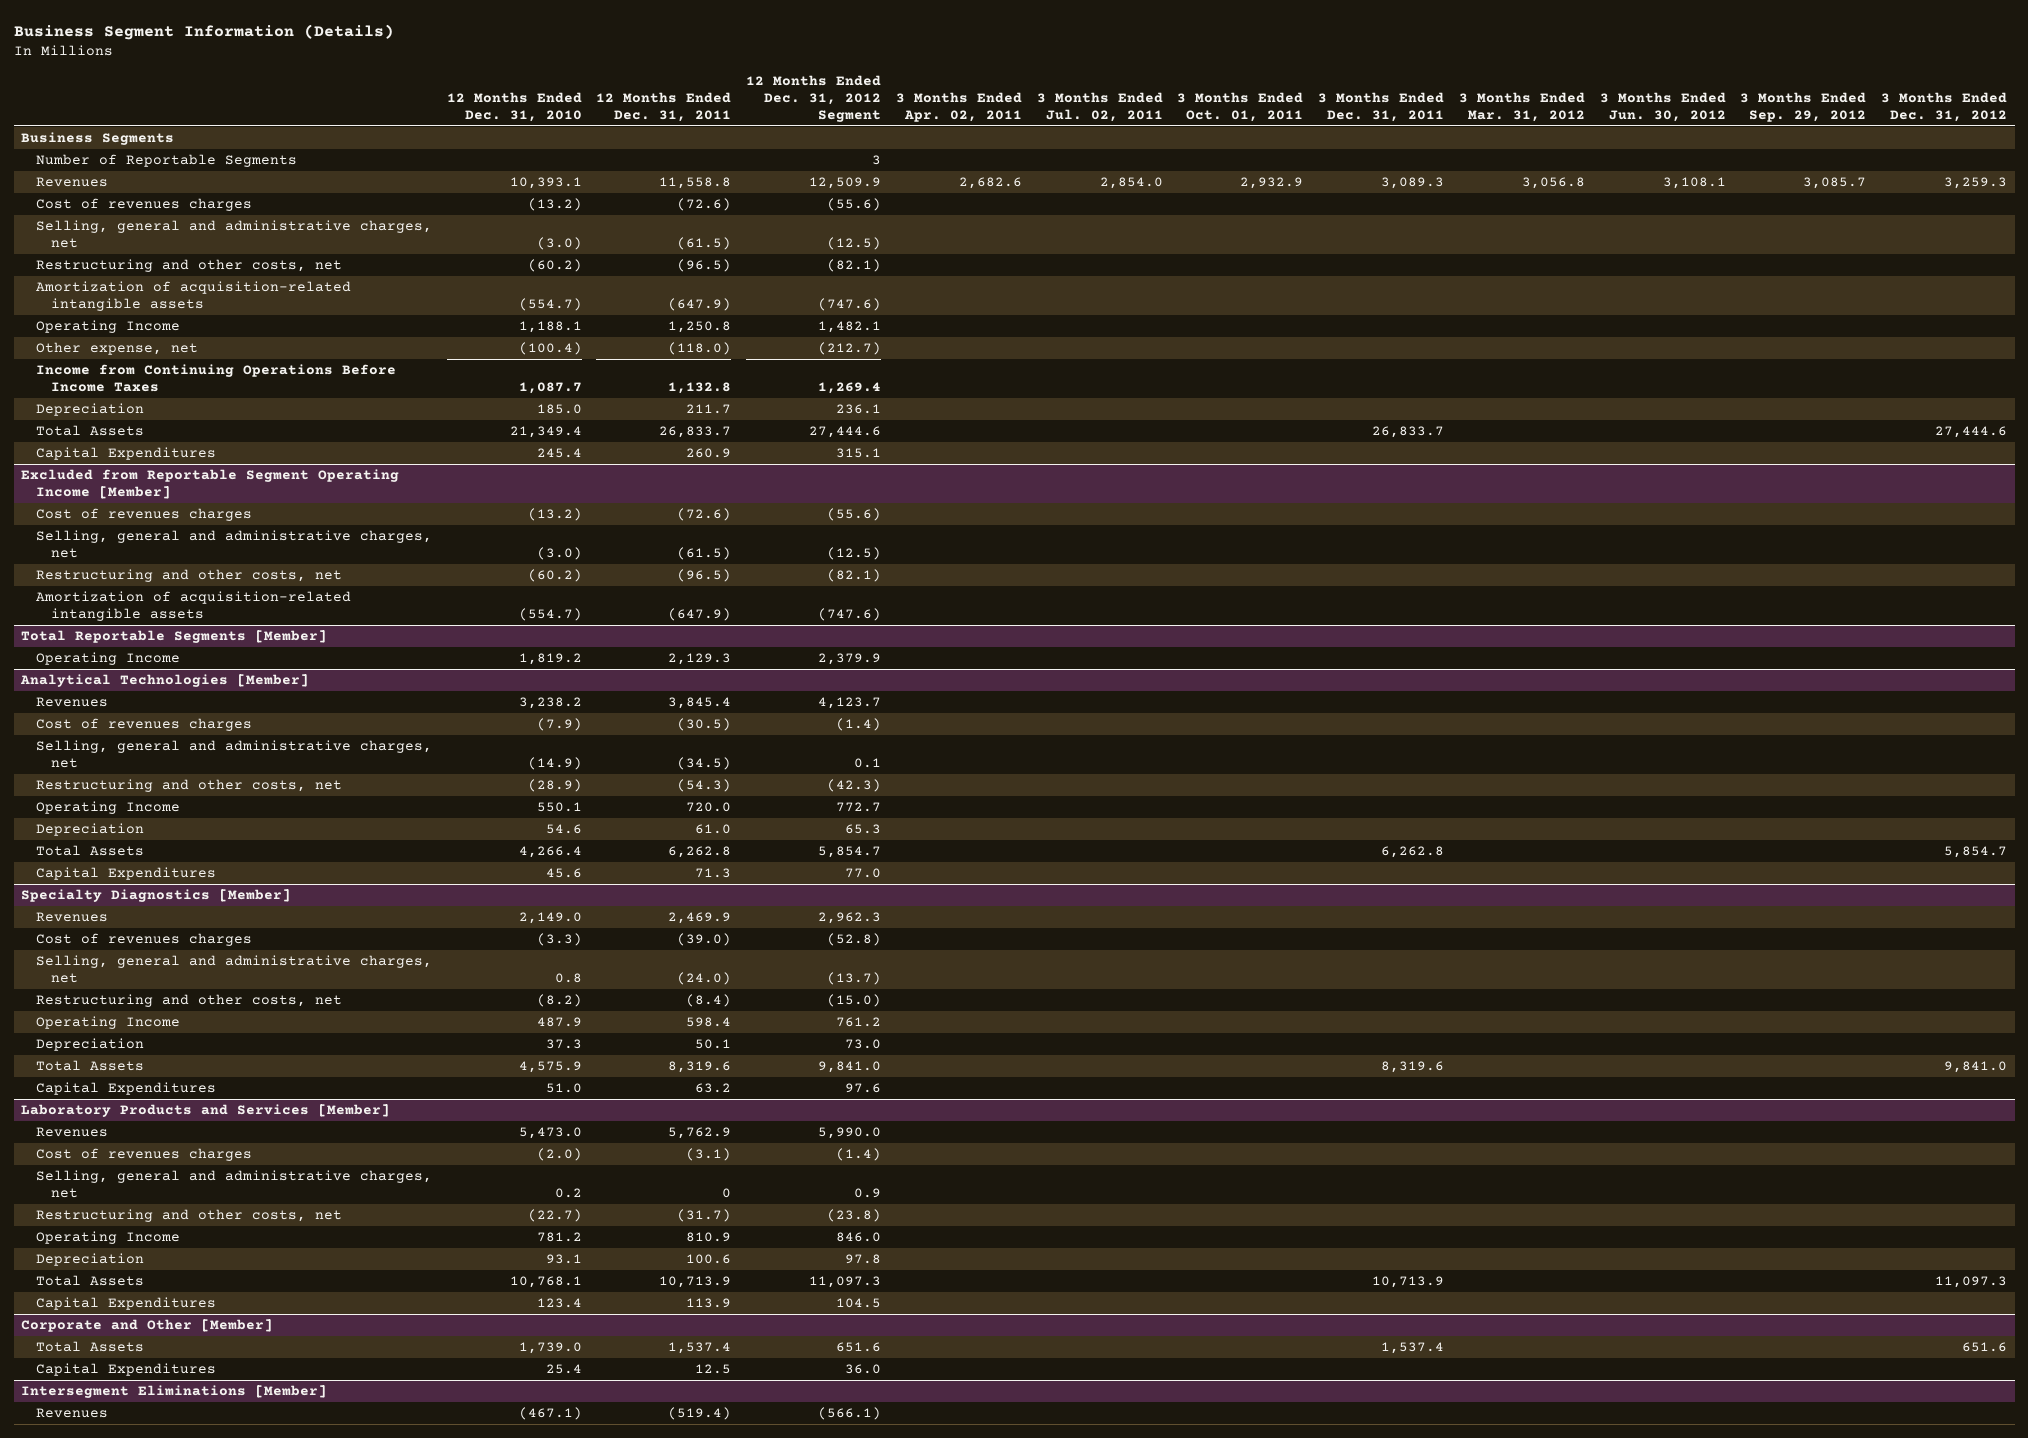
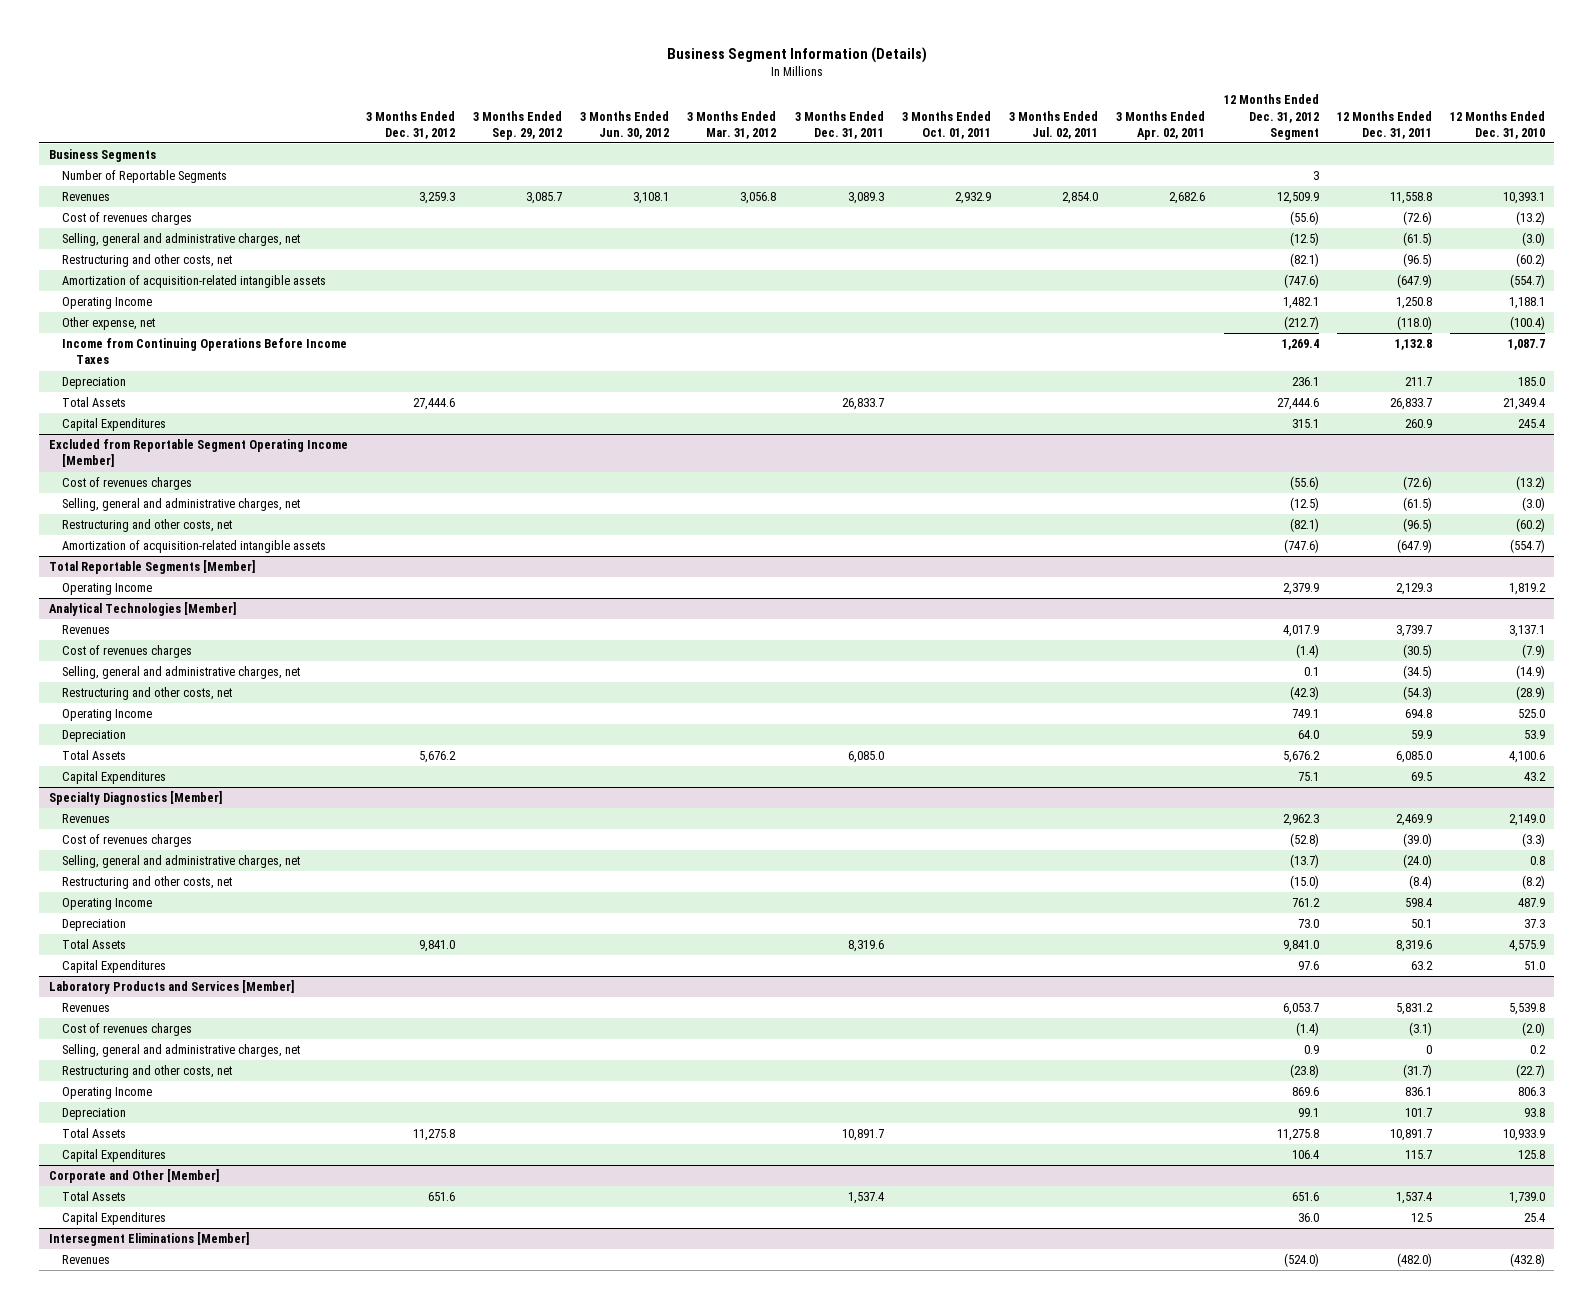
[518,697,582,710] 3,238.2 -> [1509,625,1546,638] 3,137.1
[668,697,732,710] 3,845.4 -> [1395,625,1432,638] 3,739.7
[818,697,882,710] 4,123.7 -> [1282,625,1319,638] 4,017.9
[536,802,582,813] 550.1 -> [1518,709,1546,719] 525.0
[686,802,732,813] 720.0 -> [1404,709,1432,719] 694.8
[836,802,882,813] 772.7 -> [1291,709,1319,719] 749.1
[545,824,582,835] 54.6 -> [1524,730,1546,740] 53.9
[695,824,732,835] 61.0 -> [1410,730,1432,740] 59.9
[845,824,882,835] 65.3 -> [1297,730,1319,740] 64.0
[518,846,582,859] 4,266.4 -> [1509,751,1546,764] 4,100.6
[668,846,732,859] 6,262.8 -> [1395,751,1432,764] 6,085.0
[818,846,882,859] 5,854.7 -> [1282,751,1320,764] 5,676.2
[1381,846,1445,859] 6,262.8 -> [847,751,884,764] 6,085.0
[1944,846,2008,859] 5,854.7 -> [418,751,456,764] 5,676.2
[545,868,582,879] 45.6 -> [1524,772,1547,782] 43.2
[695,868,732,879] 71.3 -> [1410,772,1432,782] 69.5
[845,868,882,879] 77.0 -> [1297,772,1319,782] 75.1
[518,1127,582,1140] 5,473.0 -> [1509,1003,1546,1016] 5,539.8
[668,1127,732,1140] 5,762.9 -> [1395,1003,1433,1016] 5,831.2
[818,1127,882,1140] 5,990.0 -> [1282,1003,1319,1016] 6,053.7
[536,1232,582,1243] 781.2 -> [1518,1087,1546,1097] 806.3
[686,1232,732,1243] 810.9 -> [1404,1087,1432,1097] 836.1
[836,1232,882,1243] 846.0 -> [1291,1087,1319,1097] 869.6
[545,1254,582,1265] 93.1 -> [1524,1108,1546,1118] 93.8
[686,1254,732,1265] 100.6 -> [1404,1108,1432,1118] 101.7
[845,1254,882,1265] 97.8 -> [1297,1108,1319,1118] 99.1
[509,1276,582,1289] 10,768.1 -> [1503,1129,1546,1142] 10,933.9
[659,1276,732,1289] 10,713.9 -> [1389,1129,1432,1142] 10,891.7
[809,1276,882,1289] 11,097.3 -> [1276,1129,1319,1142] 11,275.8
[1372,1276,1445,1289] 10,713.9 -> [841,1129,884,1142] 10,891.7
[1935,1276,2008,1289] 11,097.3 -> [412,1129,455,1142] 11,275.8
[536,1298,582,1309] 123.4 -> [1518,1150,1546,1160] 125.8
[686,1298,732,1309] 113.9 -> [1404,1150,1432,1160] 115.7
[836,1298,882,1309] 104.5 -> [1291,1150,1319,1160] 106.4
[518,1407,582,1421] (467.1) -> [1510,1253,1546,1268] (432.8)
[668,1407,732,1421] (519.4) -> [1396,1253,1432,1268] (482.0)
[818,1407,882,1421] (566.1) -> [1283,1253,1319,1268] (524.0)

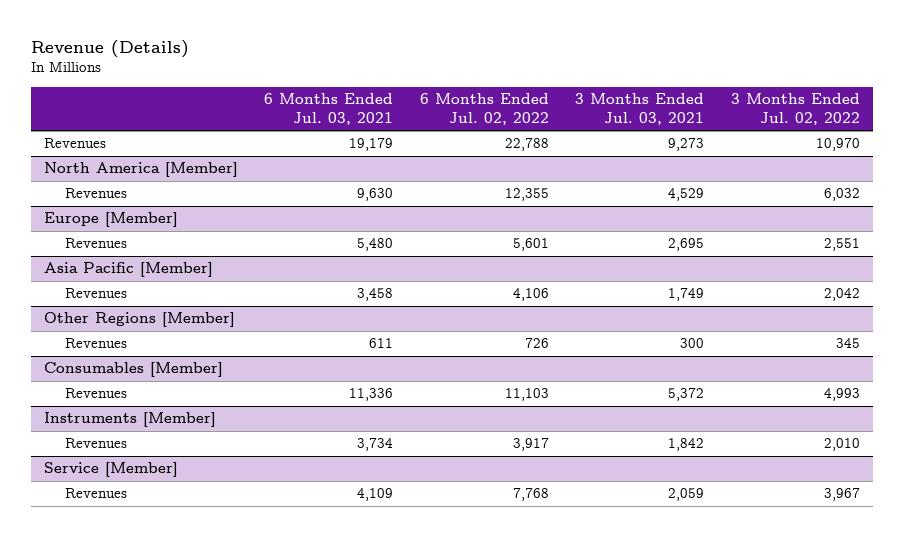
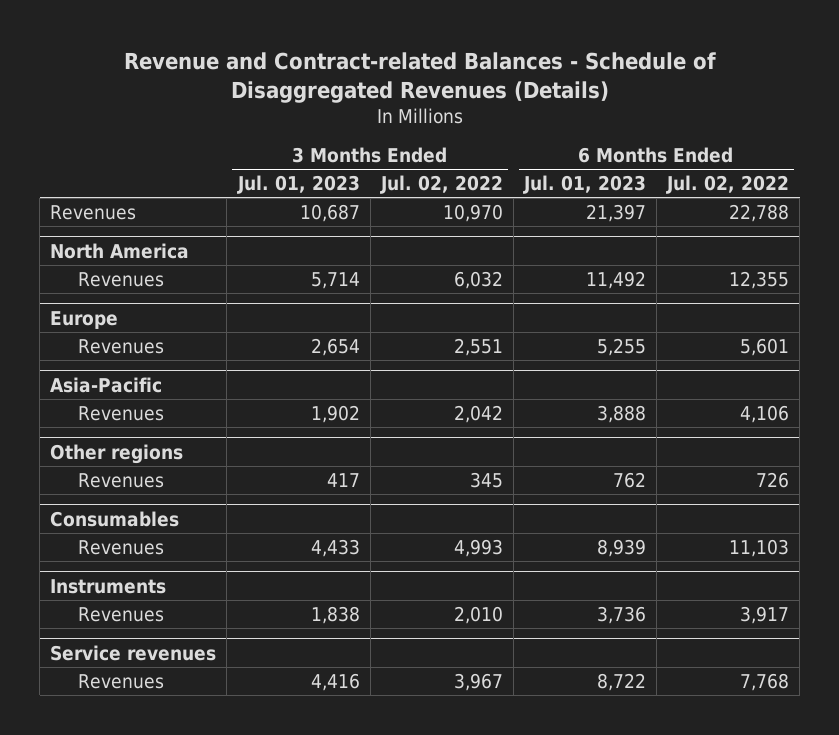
[30,40,189,59] Revenue (Details) -> [123,51,716,103] Revenue and Contract-related Balances - Schedule of Disaggregated Revenues (Details)
[264,93,394,125] 6 Months Ended Jul. 03, 2021 -> none
[575,93,705,125] 3 Months Ended Jul. 03, 2021 -> none
none -> [236,174,360,194] Jul. 01, 2023
none -> [522,174,646,194] Jul. 01, 2023
[44,162,239,178] North America [Member] -> [50,242,190,259] North America
[44,212,179,228] Europe [Member] -> [50,310,119,329] Europe
[44,262,214,278] Asia Pacific [Member] -> [50,376,163,393] Asia-Pacific
[44,312,236,328] Other Regions [Member] -> [50,443,184,464] Other regions
[44,362,224,378] Consumables [Member] -> [50,510,180,527] Consumables
[44,412,217,428] Instruments [Member] -> [50,578,167,594] Instruments
[44,462,179,478] Service [Member] -> [50,644,217,661] Service revenues

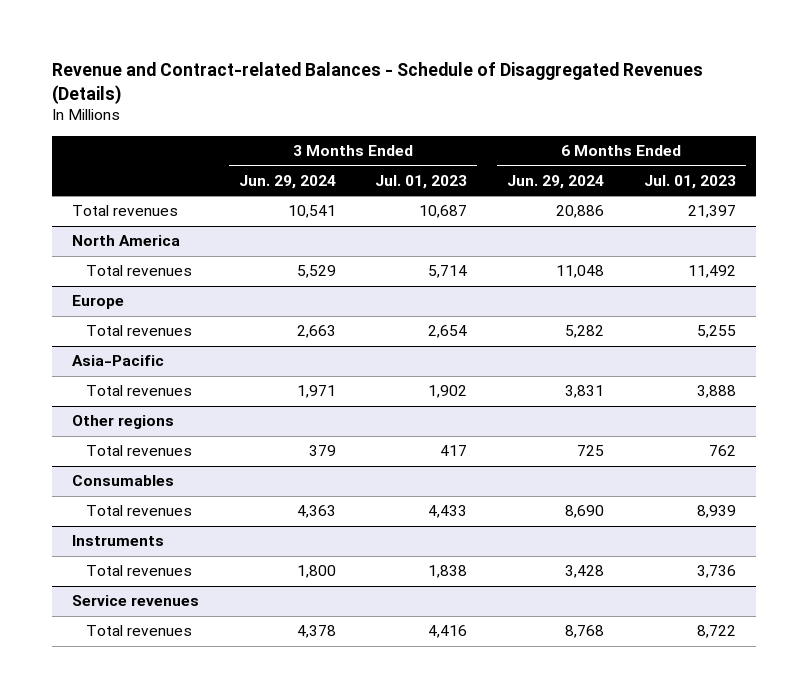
[379,174,503,194] Jul. 02, 2022 -> none
[666,174,790,194] Jul. 02, 2022 -> none
none -> [238,174,336,189] Jun. 29, 2024
none -> [507,174,605,189] Jun. 29, 2024
[50,204,137,220] Revenues -> [72,205,179,217] Total revenues
[77,271,164,287] Revenues -> [86,265,193,277] Total revenues
[77,338,164,354] Revenues -> [86,325,193,337] Total revenues
[77,405,164,421] Revenues -> [86,385,193,397] Total revenues
[77,472,164,488] Revenues -> [86,445,193,457] Total revenues
[77,539,164,555] Revenues -> [86,505,193,517] Total revenues
[77,606,164,622] Revenues -> [86,565,193,577] Total revenues
[77,673,164,689] Revenues -> [86,625,193,637] Total revenues

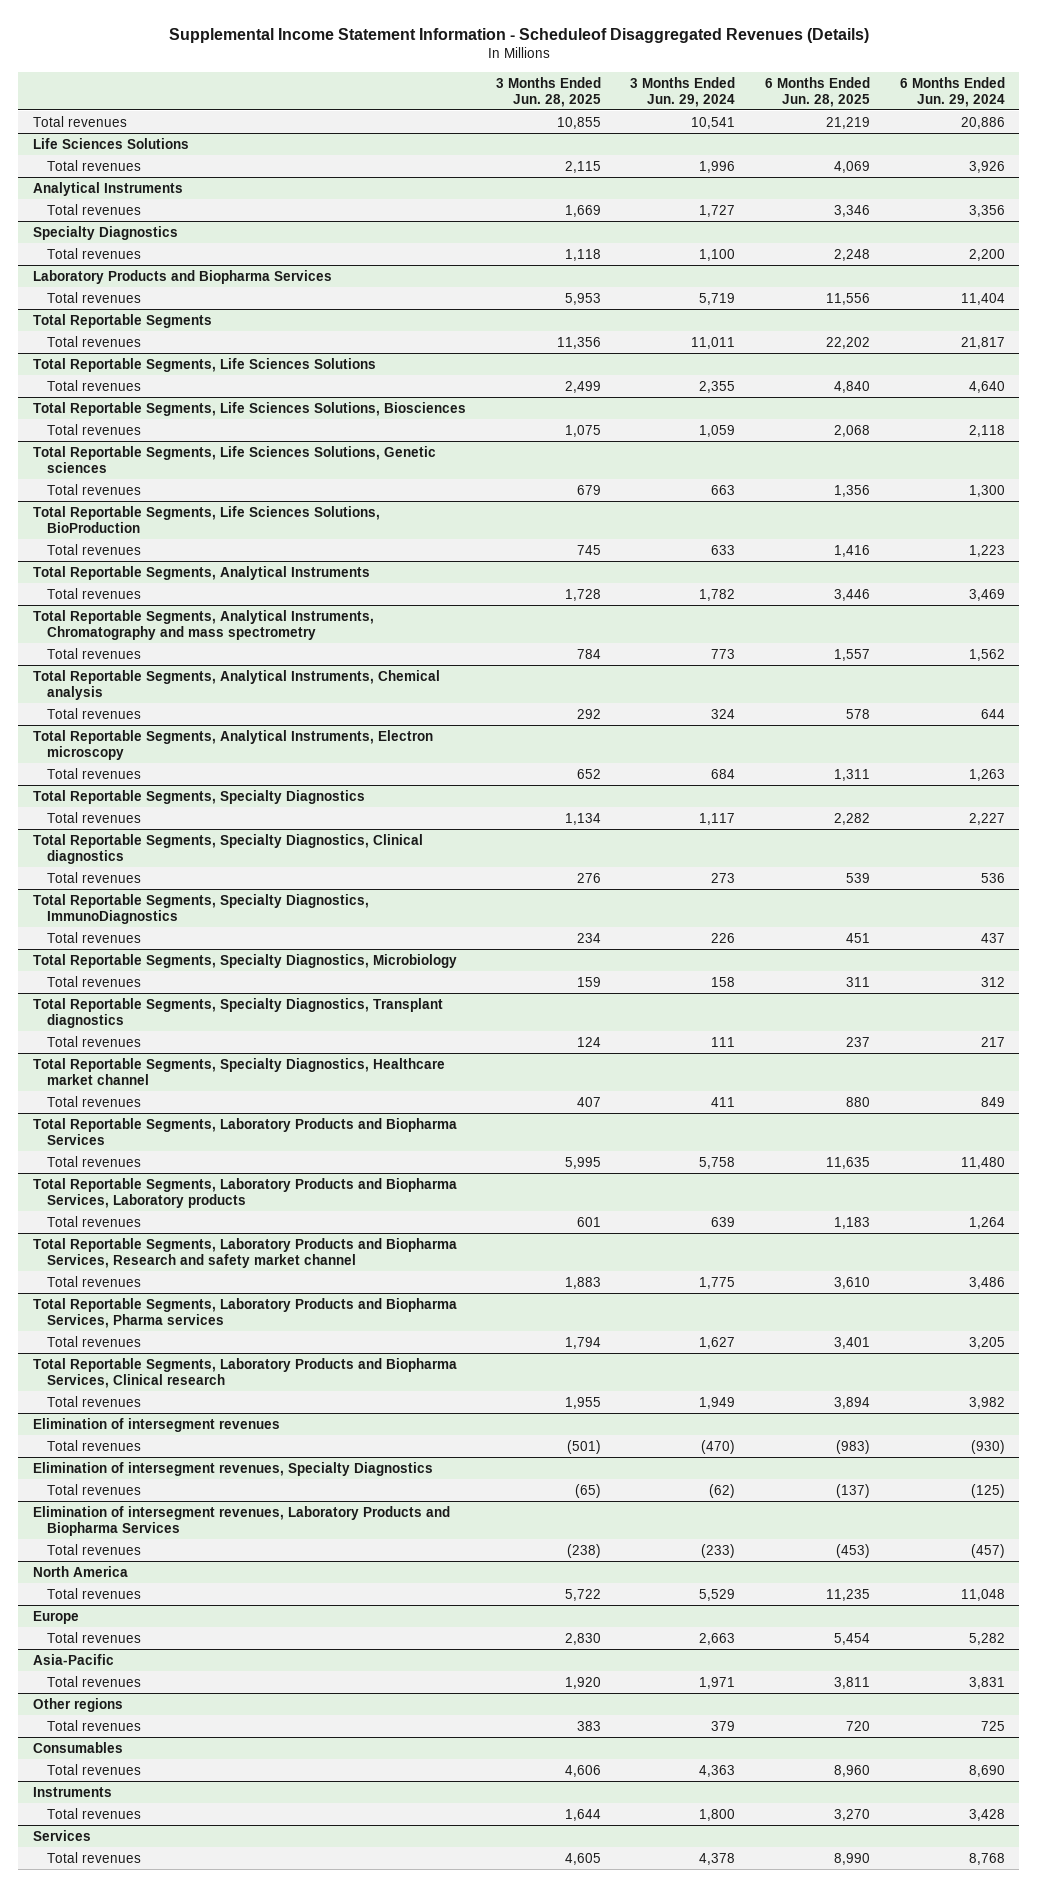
[52,61,704,104] Revenue and Contract-related Balances - Schedule of Disaggregated Revenues (Details) -> [168,27,869,43] Supplemental Income Statement Information - Scheduleof Disaggregated Revenues (Details)
[375,174,468,189] Jul. 01, 2023 -> none
[643,174,736,189] Jul. 01, 2023 -> none
none -> [495,76,601,107] 3 Months Ended Jun. 28, 2025
none -> [764,76,870,107] 6 Months Ended Jun. 28, 2025
none -> [33,137,190,149] Life Sciences Solutions
none -> [47,159,142,171] Total revenues
none -> [33,181,184,196] Analytical Instruments
none -> [47,203,142,215] Total revenues
none -> [33,225,179,240] Specialty Diagnostics
none -> [47,247,142,259] Total revenues
none -> [33,269,333,284] Laboratory Products and Biopharma Services
none -> [47,291,142,303] Total revenues
none -> [33,313,213,328] Total Reportable Segments
none -> [47,335,142,347] Total revenues
none -> [33,357,377,372] Total Reportable Segments, Life Sciences Solutions
none -> [47,379,142,391] Total revenues
none -> [33,401,467,416] Total Reportable Segments, Life Sciences Solutions, Biosciences
none -> [47,423,142,435] Total revenues
none -> [33,445,437,473] Total Reportable Segments, Life Sciences Solutions, Genetic sciences
none -> [47,483,142,495] Total revenues
none -> [33,505,381,533] Total Reportable Segments, Life Sciences Solutions, BioProduction
none -> [47,543,142,555] Total revenues
none -> [33,565,371,580] Total Reportable Segments, Analytical Instruments
none -> [47,587,142,599] Total revenues
none -> [33,609,375,640] Total Reportable Segments, Analytical Instruments, Chromatography and mass spectrometry
none -> [47,647,142,659] Total revenues
none -> [33,669,441,700] Total Reportable Segments, Analytical Instruments, Chemical analysis
none -> [47,707,142,719] Total revenues
none -> [33,729,434,760] Total Reportable Segments, Analytical Instruments, Electron microscopy
none -> [47,767,142,779] Total revenues
none -> [33,789,366,804] Total Reportable Segments, Specialty Diagnostics
none -> [47,811,142,823] Total revenues
none -> [33,833,424,864] Total Reportable Segments, Specialty Diagnostics, Clinical diagnostics
none -> [47,871,142,883] Total revenues
none -> [33,893,370,924] Total Reportable Segments, Specialty Diagnostics, ImmunoDiagnostics
none -> [47,931,142,943] Total revenues
none -> [33,953,458,968] Total Reportable Segments, Specialty Diagnostics, Microbiology
none -> [47,975,142,987] Total revenues
none -> [33,997,444,1028] Total Reportable Segments, Specialty Diagnostics, Transplant diagnostics
none -> [47,1035,142,1047] Total revenues
none -> [33,1057,446,1085] Total Reportable Segments, Specialty Diagnostics, Healthcare market channel
none -> [47,1095,142,1107] Total revenues
none -> [33,1117,458,1145] Total Reportable Segments, Laboratory Products and Biopharma Services
none -> [47,1155,142,1167] Total revenues
none -> [33,1177,458,1208] Total Reportable Segments, Laboratory Products and Biopharma Services, Laboratory products
none -> [47,1215,142,1227] Total revenues
none -> [33,1237,458,1268] Total Reportable Segments, Laboratory Products and Biopharma Services, Research and safety market channel
none -> [47,1275,142,1287] Total revenues
none -> [33,1297,458,1328] Total Reportable Segments, Laboratory Products and Biopharma Services, Pharma services
none -> [47,1335,142,1347] Total revenues
none -> [33,1357,458,1388] Total Reportable Segments, Laboratory Products and Biopharma Services, Clinical research
none -> [47,1395,142,1407] Total revenues
none -> [33,1417,281,1432] Elimination of intersegment revenues
none -> [47,1439,142,1451] Total revenues
none -> [33,1461,434,1476] Elimination of intersegment revenues, Specialty Diagnostics
none -> [47,1483,142,1495] Total revenues
none -> [33,1505,451,1536] Elimination of intersegment revenues, Laboratory Products and Biopharma Services
none -> [47,1543,142,1555] Total revenues
[72,595,200,607] Service revenues -> [33,1829,92,1841] Services

